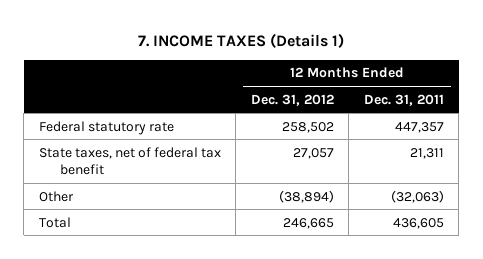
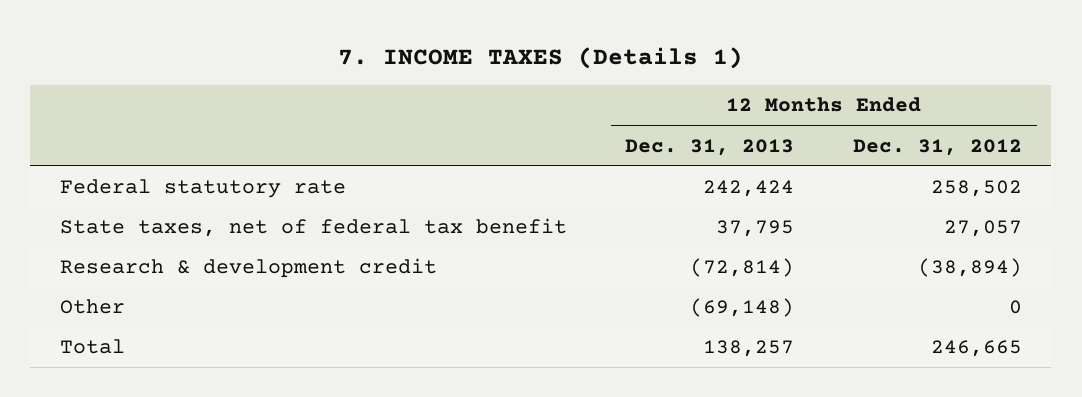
[363,93,444,106] Dec. 31, 2011 -> none
none -> [625,138,795,156] Dec. 31, 2013
none -> [59,258,437,279] Research & development credit
[278,189,334,203] (38,894) -> [1009,300,1023,315] 0

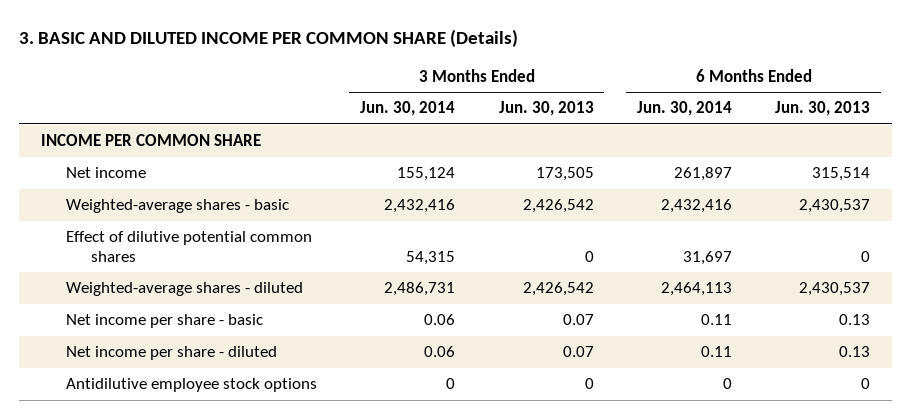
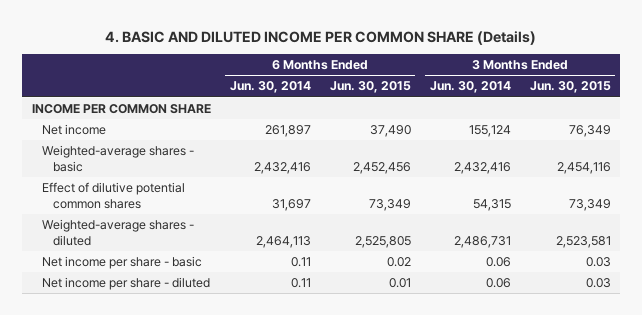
[18,29,518,48] 3. BASIC AND DILUTED INCOME PER COMMON SHARE (Details) -> [105,30,537,45] 4. BASIC AND DILUTED INCOME PER COMMON SHARE (Details)
[498,101,594,117] Jun. 30, 2013 -> none
[775,101,871,117] Jun. 30, 2013 -> none
none -> [329,81,411,94] Jun. 30, 2015
none -> [529,81,611,94] Jun. 30, 2015
[65,378,317,393] Antidilutive employee stock options -> none

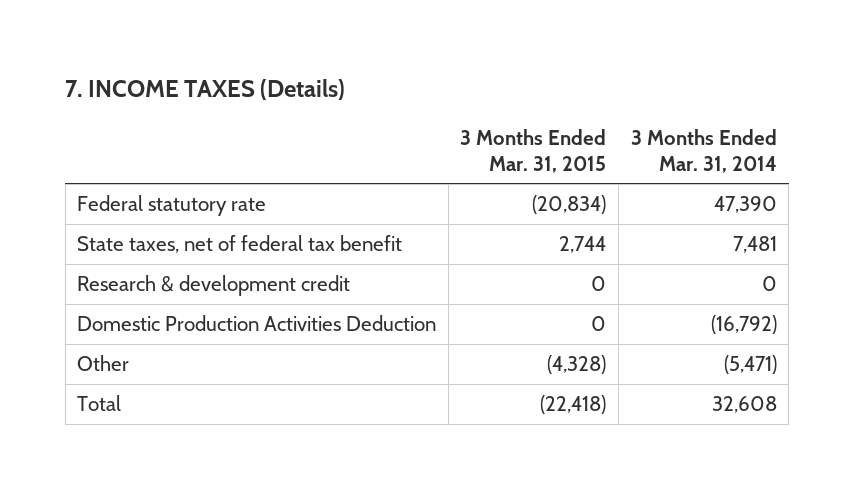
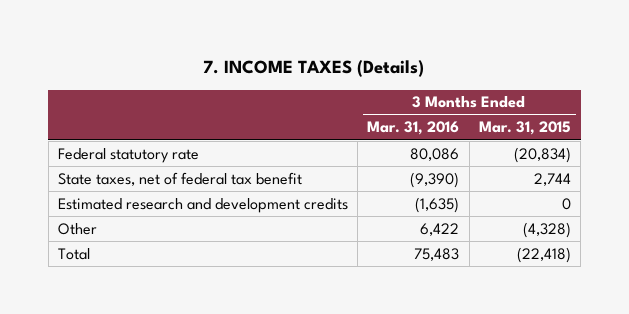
[630,129,777,173] 3 Months Ended Mar. 31, 2014 -> none
none -> [367,121,460,136] Mar. 31, 2016
[77,315,437,332] Domestic Production Activities Deduction -> none
[77,275,351,297] Research & development credit -> [58,197,349,213] Estimated research and development credits

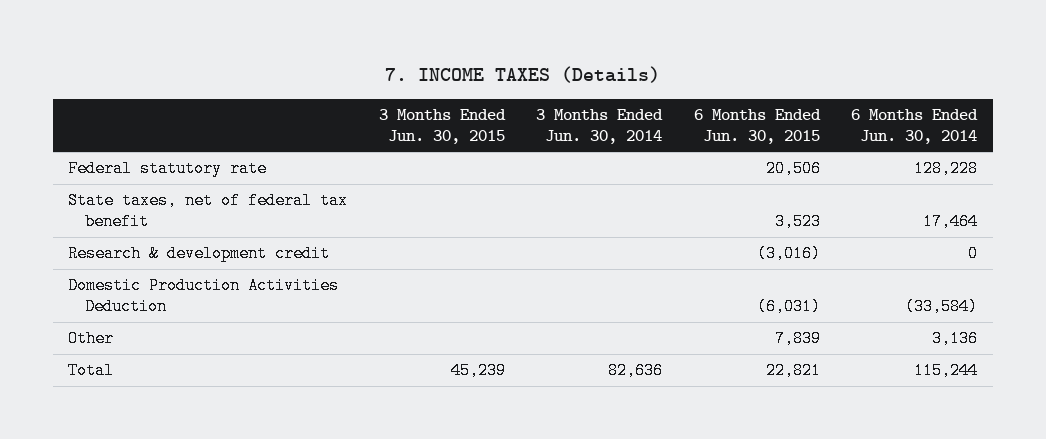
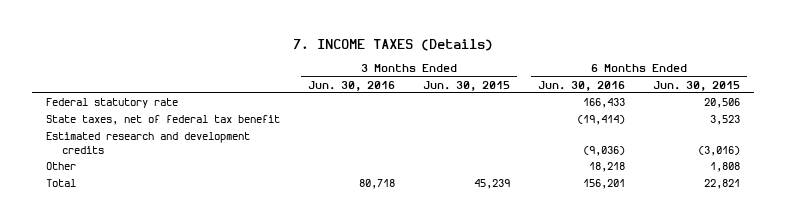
[536,109,664,144] 3 Months Ended Jun. 30, 2014 -> none
[851,109,979,144] 6 Months Ended Jun. 30, 2014 -> none
none -> [308,80,396,91] Jun. 30, 2016
none -> [538,80,626,91] Jun. 30, 2016
[68,277,340,316] Domestic Production Activities Deduction -> none
[68,245,331,263] Research & development credit -> [46,132,251,154] Estimated research and development credits
[774,330,821,348] 7,839 -> [710,162,741,173] 1,808

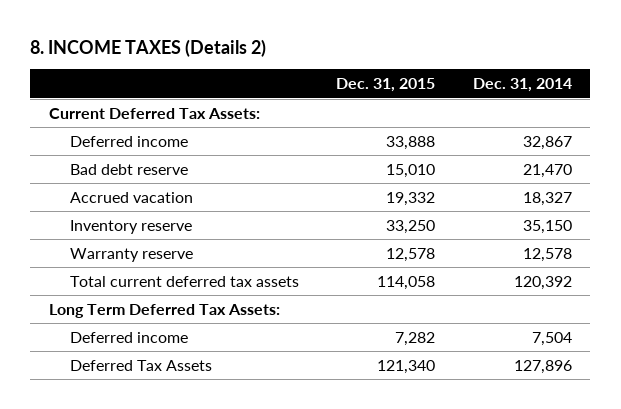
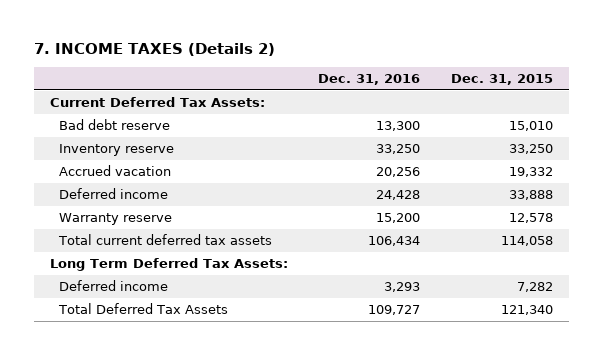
[30,39,267,58] 8. INCOME TAXES (Details 2) -> [34,43,276,57] 7. INCOME TAXES (Details 2)
[472,78,572,93] Dec. 31, 2014 -> none
none -> [318,74,421,86] Dec. 31, 2016
[69,191,193,203] Accrued vacation -> [58,165,171,177] Accrued vacation
[69,135,188,147] Deferred income -> [58,188,168,200] Deferred income
[69,359,212,371] Deferred Tax Assets -> [57,303,228,315] Total Deferred Tax Assets

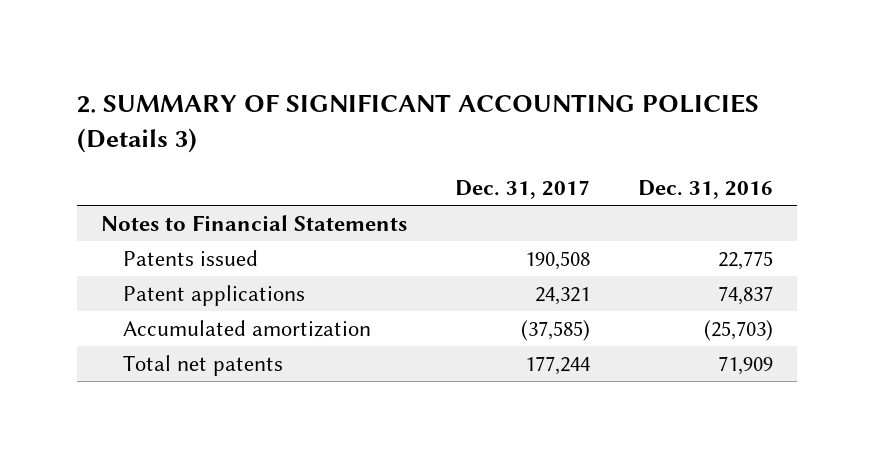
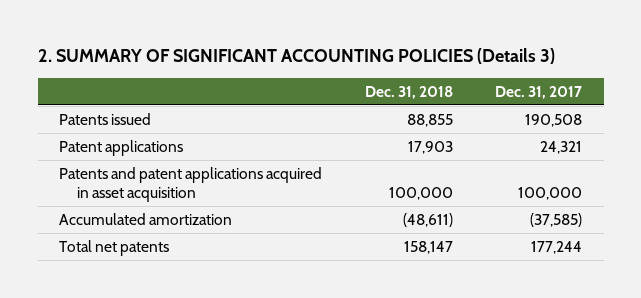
[637,179,773,199] Dec. 31, 2016 -> none
none -> [364,85,453,99] Dec. 31, 2018
[100,214,407,231] Notes to Financial Statements -> none
none -> [59,166,323,203] Patents and patent applications acquired in asset acquisition

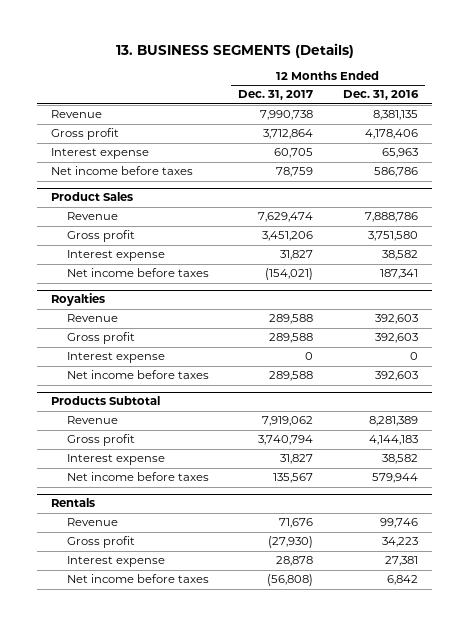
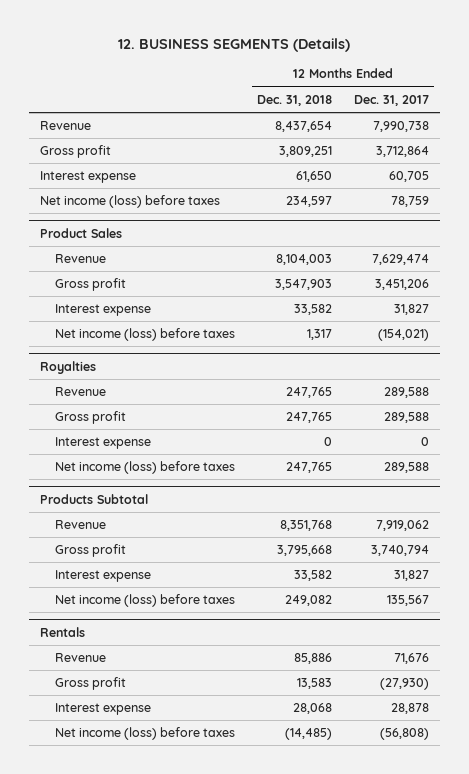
[115,42,354,58] 13. BUSINESS SEGMENTS (Details) -> [118,37,351,52] 12. BUSINESS SEGMENTS (Details)
[342,90,419,101] Dec. 31, 2016 -> none
none -> [256,94,332,106] Dec. 31, 2018
[51,166,194,176] Net income before taxes -> [39,195,220,209] Net income (loss) before taxes
[66,268,209,278] Net income before taxes -> [55,328,236,342] Net income (loss) before taxes
[66,370,209,380] Net income before taxes -> [55,461,236,475] Net income (loss) before taxes
[66,472,209,482] Net income before taxes -> [55,594,236,608] Net income (loss) before taxes
[66,574,209,584] Net income before taxes -> [55,727,236,741] Net income (loss) before taxes

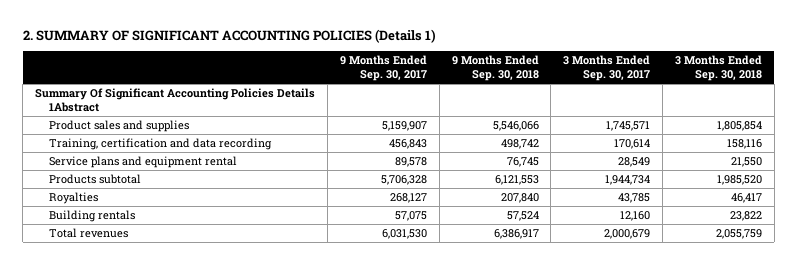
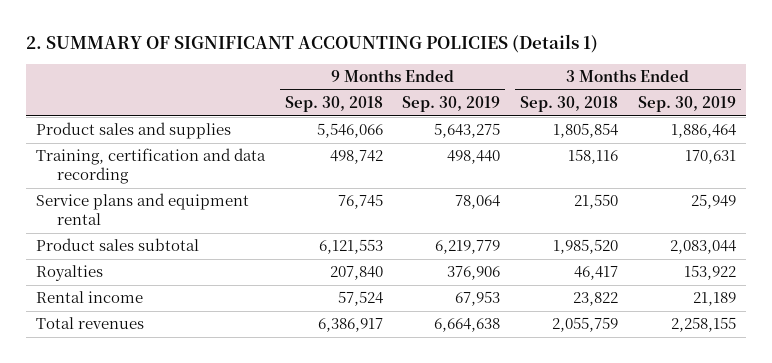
[339,55,427,82] 9 Months Ended Sep. 30, 2017 -> none
[563,55,651,82] 3 Months Ended Sep. 30, 2017 -> none
none -> [402,96,501,113] Sep. 30, 2019
none -> [638,96,737,113] Sep. 30, 2019
[35,87,316,112] Summary Of Significant Accounting Policies Details 1Abstract -> none
[49,173,142,184] Products subtotal -> [35,238,199,252] Product sales subtotal
[49,209,136,222] Building rentals -> [35,291,143,304] Rental income

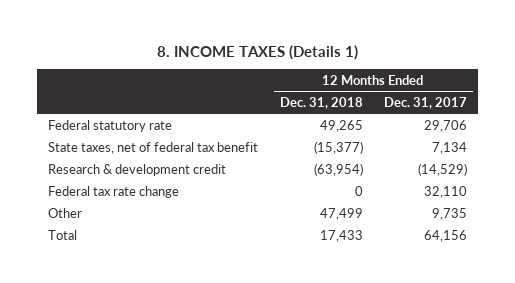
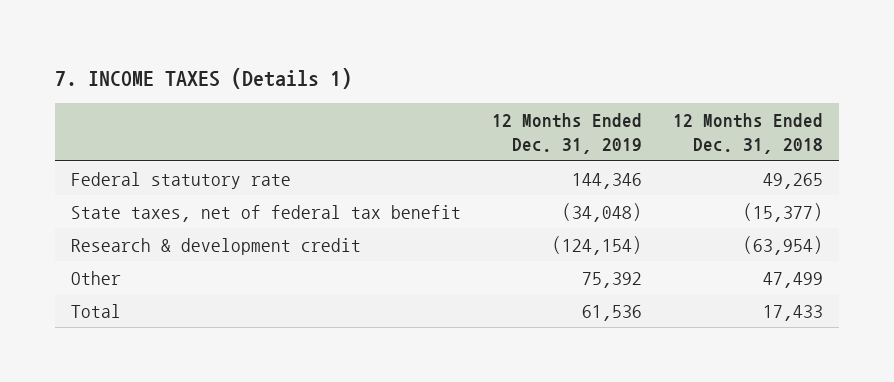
[156,44,358,60] 8. INCOME TAXES (Details 1) -> [55,67,353,89] 7. INCOME TAXES (Details 1)
[384,96,468,109] Dec. 31, 2017 -> none
none -> [492,113,643,155] 12 Months Ended Dec. 31, 2019
[48,185,180,198] Federal tax rate change -> none

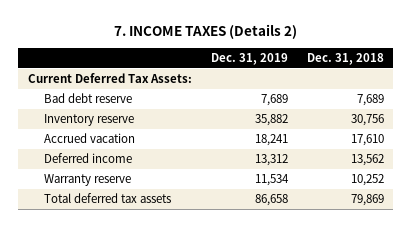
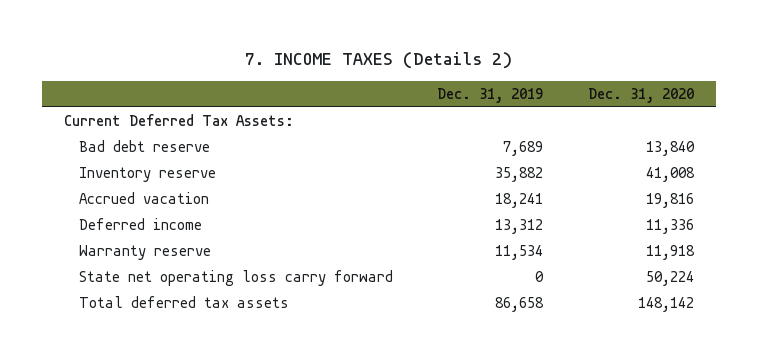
[306,53,384,66] Dec. 31, 2018 -> none
none -> [587,87,694,103] Dec. 31, 2020
none -> [79,270,394,287] State net operating loss carry forward

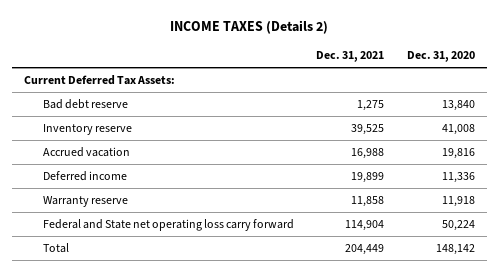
[244,52,512,70] 7. INCOME TAXES (Details 2) -> [170,20,329,35] INCOME TAXES (Details 2)
[437,87,544,103] Dec. 31, 2019 -> none
none -> [316,51,385,63] Dec. 31, 2021
[79,270,394,287] State net operating loss carry forward -> [42,219,294,232] Federal and State net operating loss carry forward
[79,296,290,309] Total deferred tax assets -> [42,243,69,254] Total

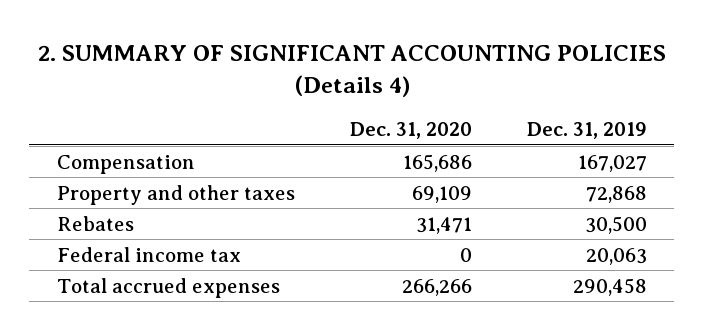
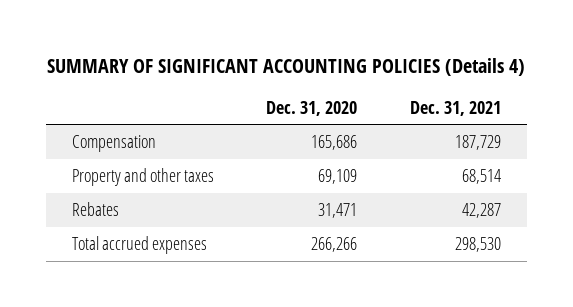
[37,45,666,97] 2. SUMMARY OF SIGNIFICANT ACCOUNTING POLICIES (Details 4) -> [47,57,526,76] SUMMARY OF SIGNIFICANT ACCOUNTING POLICIES (Details 4)
[526,122,647,140] Dec. 31, 2019 -> none
none -> [409,100,501,116] Dec. 31, 2021
[56,246,241,262] Federal income tax -> none

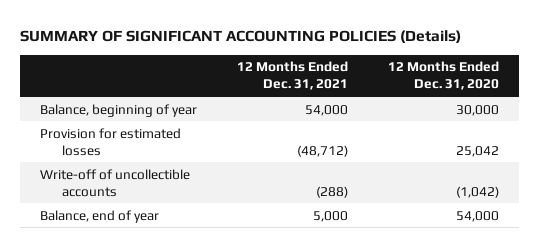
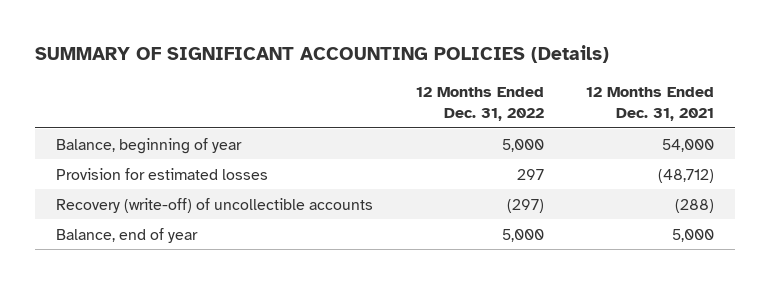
[388,61,500,91] 12 Months Ended Dec. 31, 2020 -> none
none -> [415,86,544,121] 12 Months Ended Dec. 31, 2022
[40,168,191,197] Write-off of uncollectible accounts -> [56,197,374,213] Recovery (write-off) of uncollectible accounts

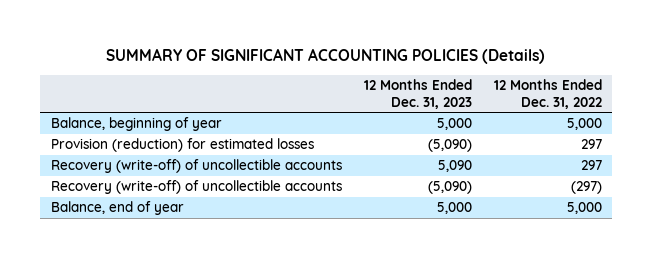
[585,86,714,121] 12 Months Ended Dec. 31, 2021 -> none
none -> [363,78,472,109] 12 Months Ended Dec. 31, 2023
[56,167,269,180] Provision for estimated losses -> [51,138,315,153] Provision (reduction) for estimated losses
none -> [51,159,343,174] Recovery (write-off) of uncollectible accounts

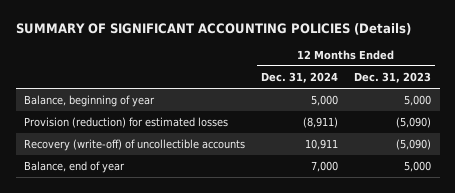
[493,78,602,109] 12 Months Ended Dec. 31, 2022 -> none
none -> [261,72,339,84] Dec. 31, 2024
[51,159,343,174] Recovery (write-off) of uncollectible accounts -> none

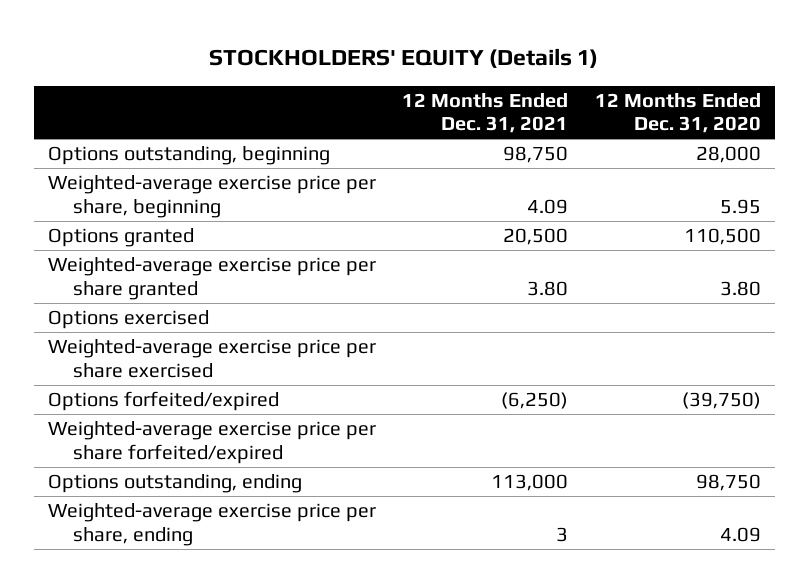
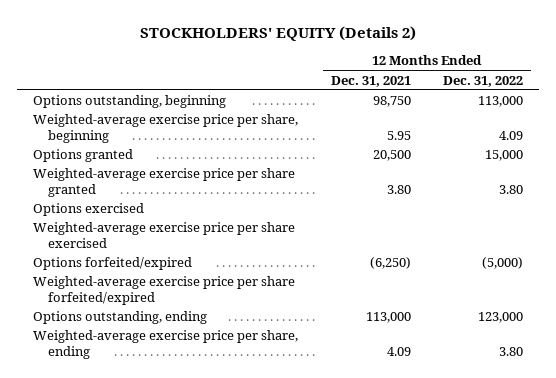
[209,48,599,69] STOCKHOLDERS' EQUITY (Details 1) -> [140,25,417,41] STOCKHOLDERS' EQUITY (Details 2)
[595,92,762,134] 12 Months Ended Dec. 31, 2020 -> none
none -> [442,75,523,87] Dec. 31, 2022
[527,198,569,214] 4.09 -> [386,131,411,141] 5.95
[556,526,569,542] 3 -> [386,347,411,357] 4.09

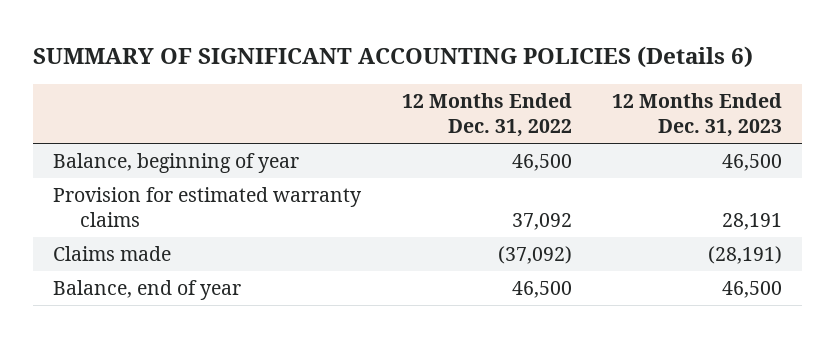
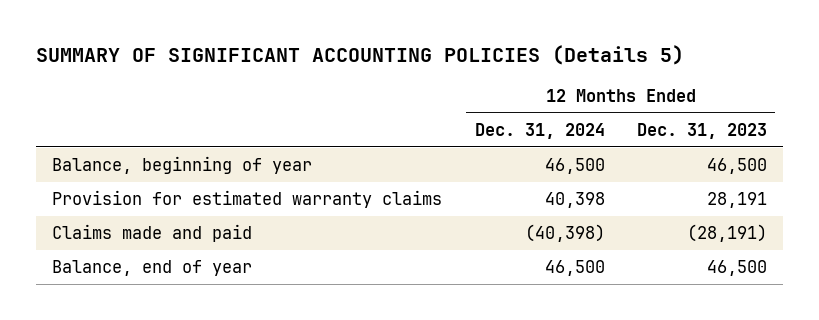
[33,45,754,68] SUMMARY OF SIGNIFICANT ACCOUNTING POLICIES (Details 6) -> [35,45,684,66] SUMMARY OF SIGNIFICANT ACCOUNTING POLICIES (Details 5)
[401,92,572,137] 12 Months Ended Dec. 31, 2022 -> none
none -> [474,122,605,139] Dec. 31, 2024
[53,246,172,262] Claims made -> [52,224,253,243] Claims made and paid

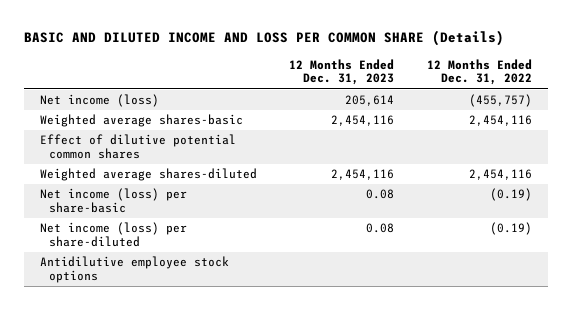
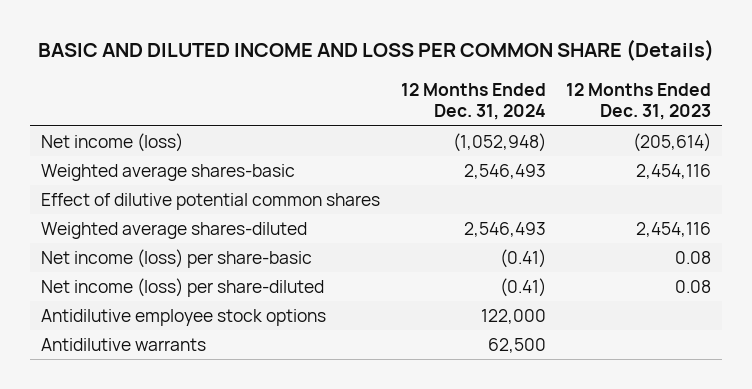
[426,58,532,86] 12 Months Ended Dec. 31, 2022 -> none
none -> [400,82,546,121] 12 Months Ended Dec. 31, 2024
[345,95,395,107] 205,614 -> [633,132,712,152] (205,614)
none -> [40,337,206,351] Antidilutive warrants

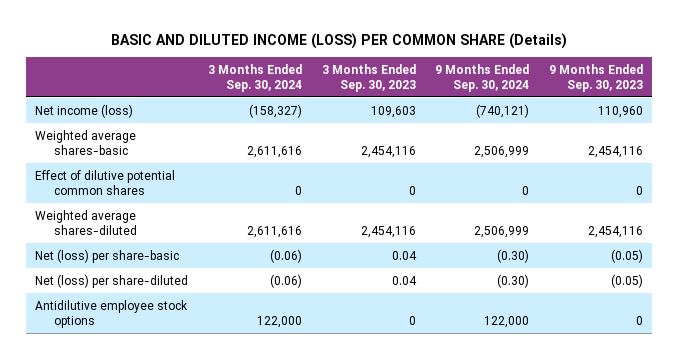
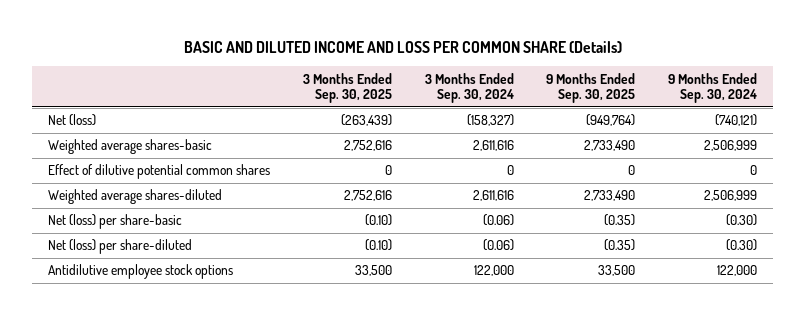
[111,32,568,49] BASIC AND DILUTED INCOME (LOSS) PER COMMON SHARE (Details) -> [183,40,622,53] BASIC AND DILUTED INCOME AND LOSS PER COMMON SHARE (Details)
[321,63,416,92] 3 Months Ended Sep. 30, 2023 -> none
[548,63,643,92] 9 Months Ended Sep. 30, 2023 -> none
none -> [302,72,392,104] 3 Months Ended Sep. 30, 2025
none -> [546,72,636,104] 9 Months Ended Sep. 30, 2025
[35,103,134,118] Net income (loss) -> [48,114,97,127] Net (loss)

